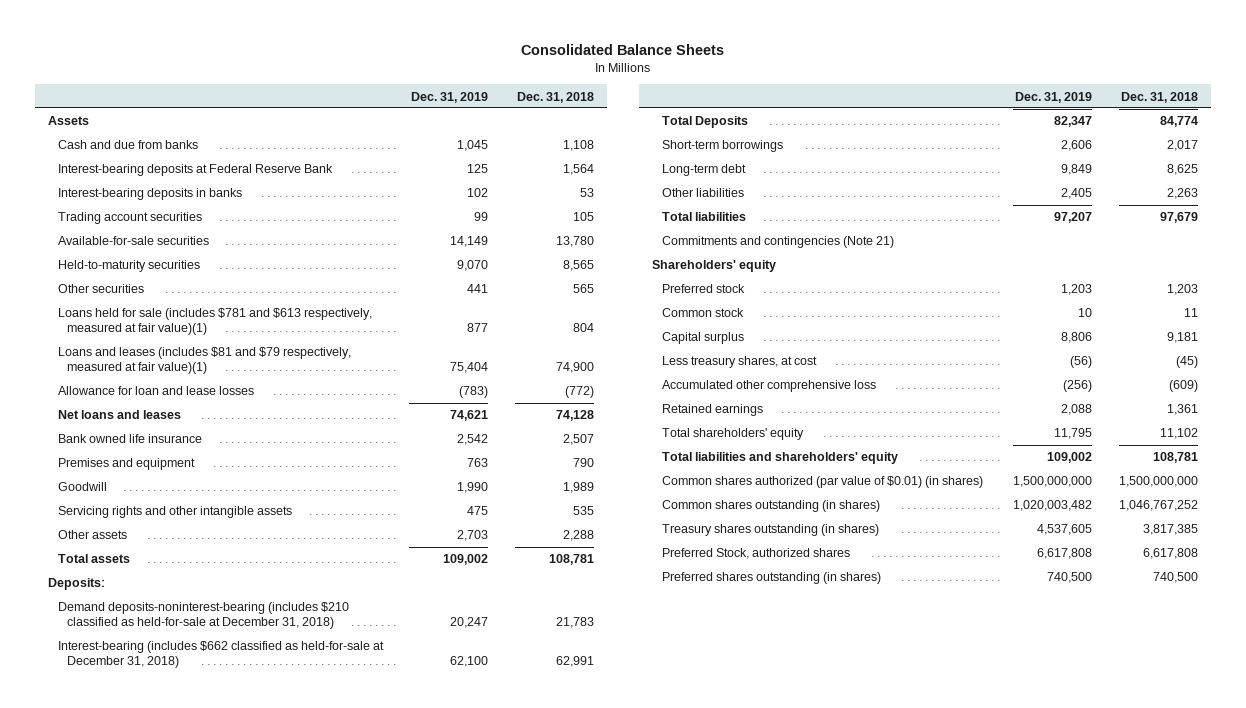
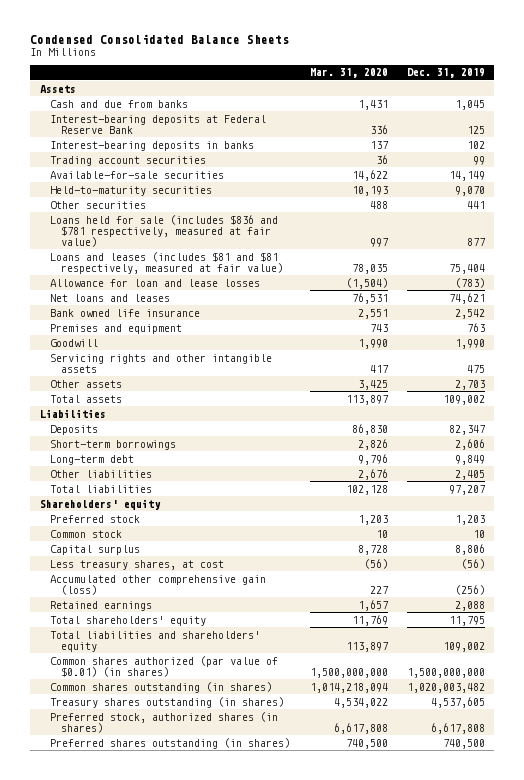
[521,43,725,55] Consolidated Balance Sheets -> [30,33,290,44] Condensed Consolidated Balance Sheets
[516,91,594,103] Dec. 31, 2018 -> none
none -> [309,68,388,79] Mar. 31, 2020
[57,308,372,336] Loans held for sale (includes $781 and $613 respectively, measured at fair value)(1) -> [50,214,279,247] Loans held for sale (includes $836 and $781 respectively, measured at fair value)
[57,347,351,375] Loans and leases (includes $81 and $79 respectively, measured at fair value)(1) -> [50,251,284,274] Loans and leases (includes $81 and $81 respectively, measured at fair value)
[48,578,106,591] Deposits: -> none
[57,602,349,630] Demand deposits-noninterest-bearing (includes $210 classified as held-for-sale at December 31, 2018) -> none
[57,641,384,669] Interest-bearing (includes $662 classified as held-for-sale at December 31, 2018) -> none
none -> [39,408,106,418] Liabilities
[661,116,748,129] Total Deposits -> [50,424,99,435] Deposits
[661,236,894,249] Commitments and contingencies (Note 21) -> none
[661,380,876,393] Accumulated other comprehensive loss -> [50,574,267,595] Accumulated other comprehensive gain (loss)
[661,548,850,560] Preferred Stock, authorized shares -> [50,711,279,733] Preferred stock, authorized shares (in shares)

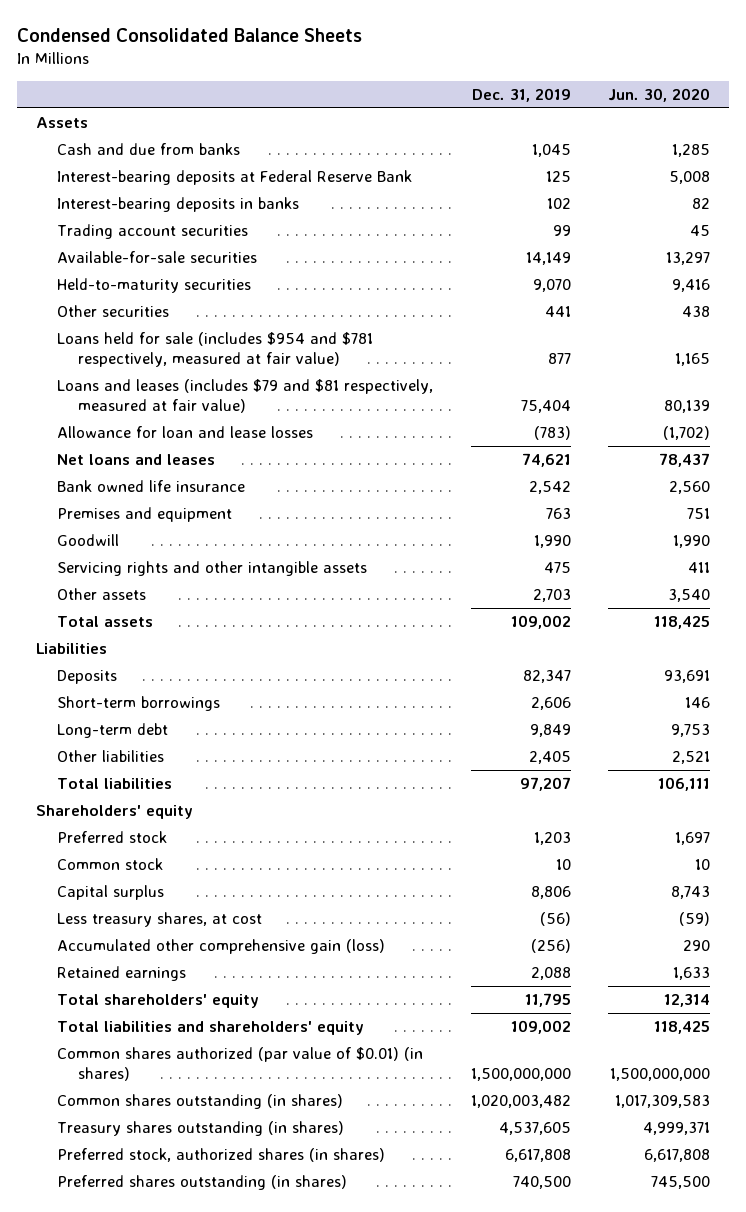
[309,68,388,79] Mar. 31, 2020 -> none
none -> [608,87,711,102] Jun. 30, 2020
[50,214,279,247] Loans held for sale (includes $836 and $781 respectively, measured at fair value) -> [57,332,374,367] Loans held for sale (includes $954 and $781 respectively, measured at fair value)
[50,251,284,274] Loans and leases (includes $81 and $81 respectively, measured at fair value) -> [57,379,434,413] Loans and leases (includes $79 and $81 respectively, measured at fair value)

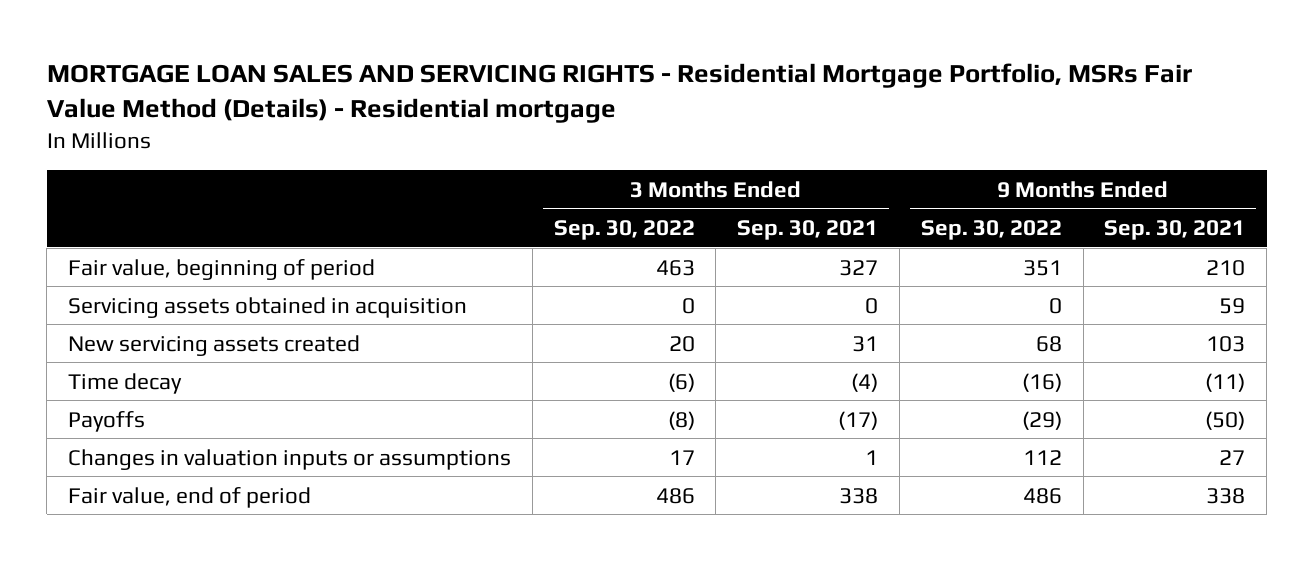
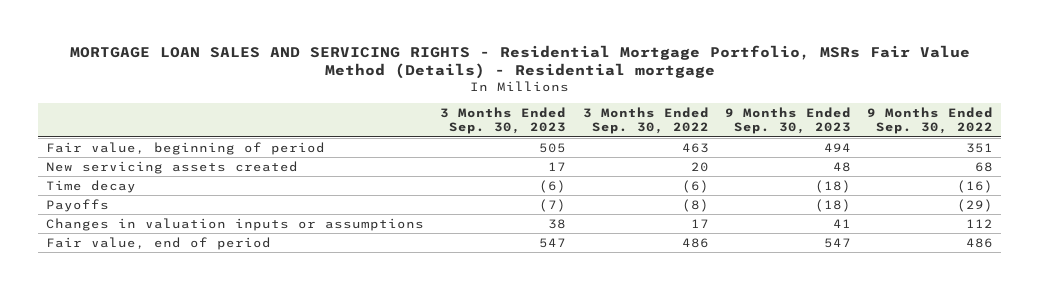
[737,220,879,241] Sep. 30, 2021 -> none
[1104,220,1246,241] Sep. 30, 2021 -> none
none -> [440,107,567,135] 3 Months Ended Sep. 30, 2023
none -> [724,107,851,135] 9 Months Ended Sep. 30, 2023
[67,296,467,318] Servicing assets obtained in acquisition -> none

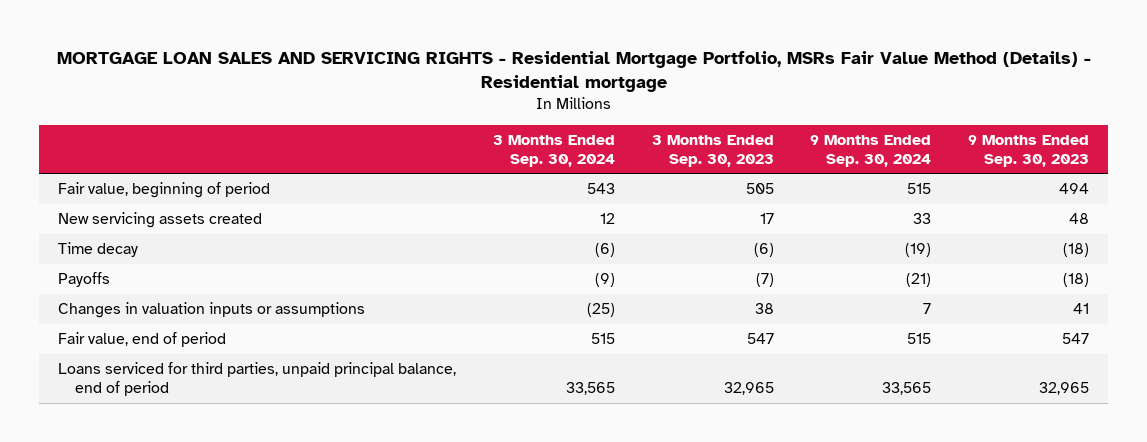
[582,107,709,135] 3 Months Ended Sep. 30, 2022 -> none
[867,107,994,135] 9 Months Ended Sep. 30, 2022 -> none
none -> [492,134,615,167] 3 Months Ended Sep. 30, 2024
none -> [810,134,932,167] 9 Months Ended Sep. 30, 2024
none -> [57,362,456,397] Loans serviced for third parties, unpaid principal balance, end of period

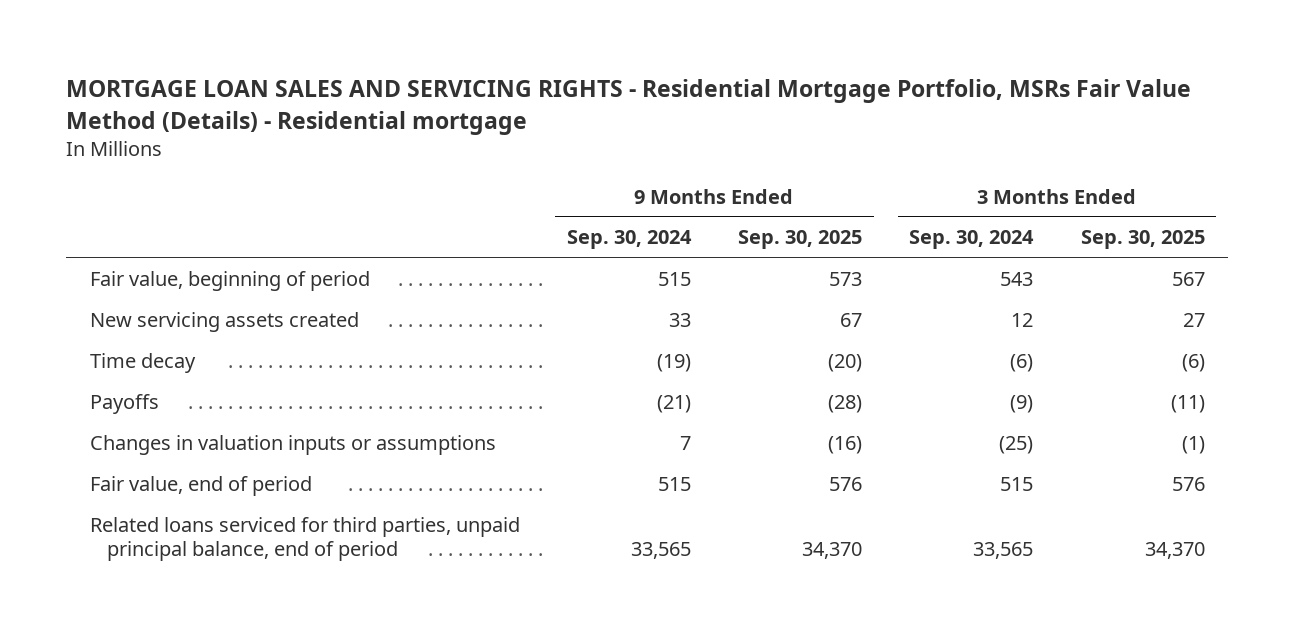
[651,134,774,167] 3 Months Ended Sep. 30, 2023 -> none
[968,134,1090,167] 9 Months Ended Sep. 30, 2023 -> none
none -> [738,230,863,250] Sep. 30, 2025
none -> [1080,230,1205,250] Sep. 30, 2025
[57,362,456,397] Loans serviced for third parties, unpaid principal balance, end of period -> [89,516,520,562] Related loans serviced for third parties, unpaid principal balance, end of period

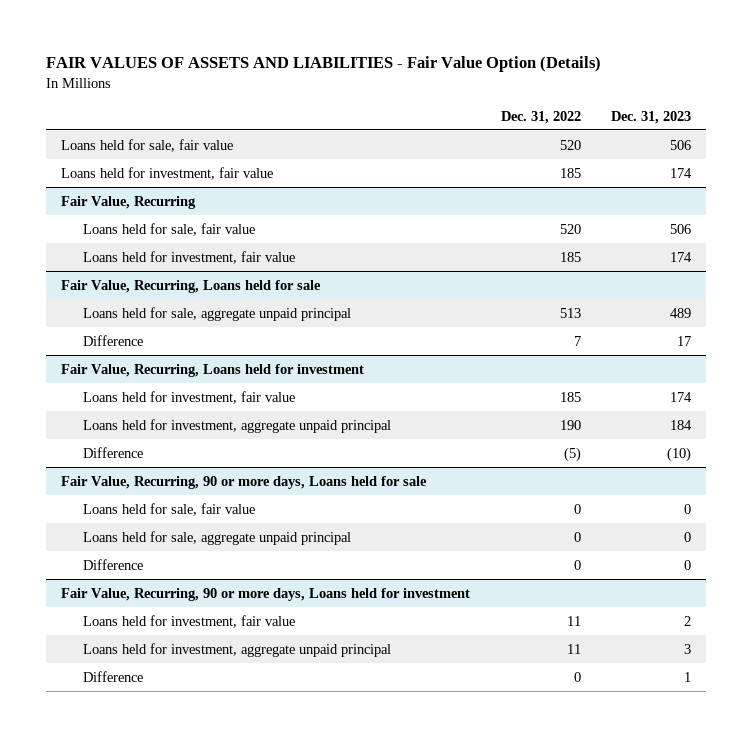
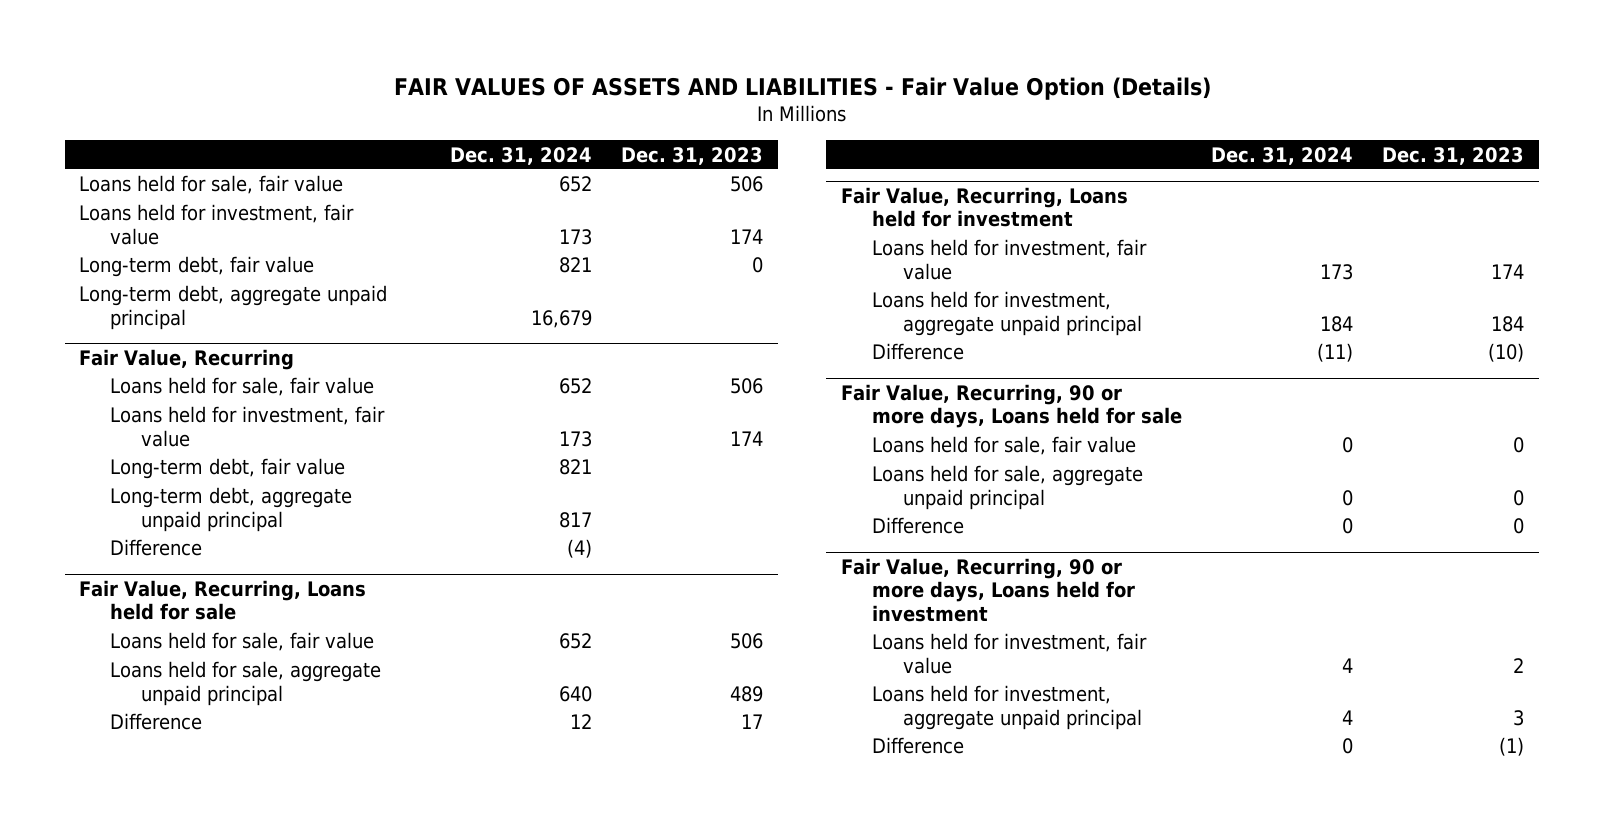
[500,110,581,124] Dec. 31, 2022 -> none
none -> [449,146,592,165] Dec. 31, 2024
none -> [79,256,315,278] Long-term debt, fair value
none -> [79,285,388,330] Long-term debt, aggregate unpaid principal
none -> [110,458,346,480] Long-term debt, fair value
none -> [110,487,353,532] Long-term debt, aggregate unpaid principal
none -> [110,539,203,557] Difference
none -> [110,632,375,652] Loans held for sale, fair value
[683,671,691,682] 1 -> [1499,737,1525,757] (1)

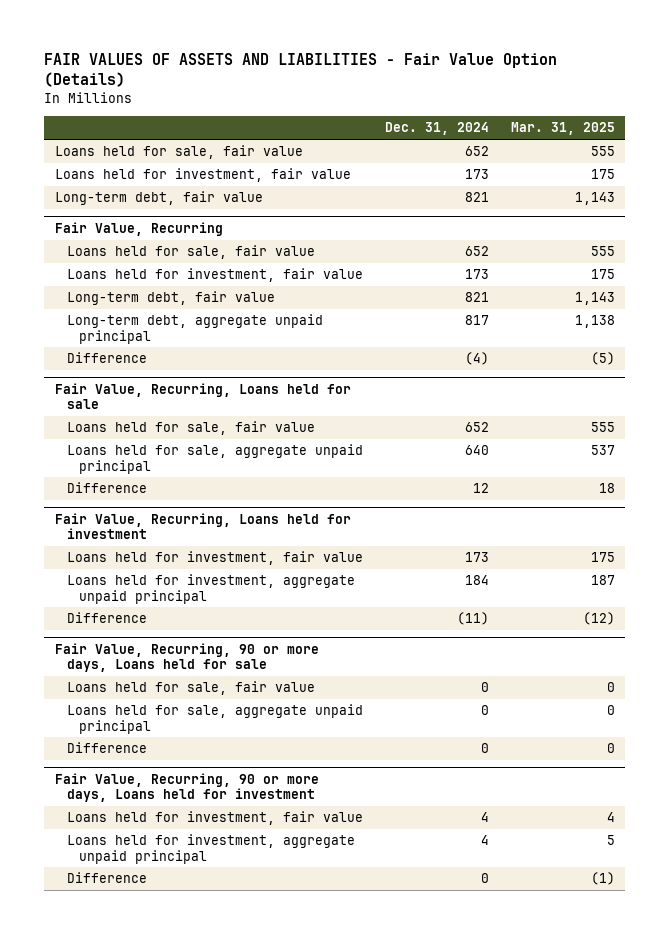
[621,146,764,165] Dec. 31, 2023 -> none
none -> [510,122,615,136] Mar. 31, 2025
[79,285,388,330] Long-term debt, aggregate unpaid principal -> none

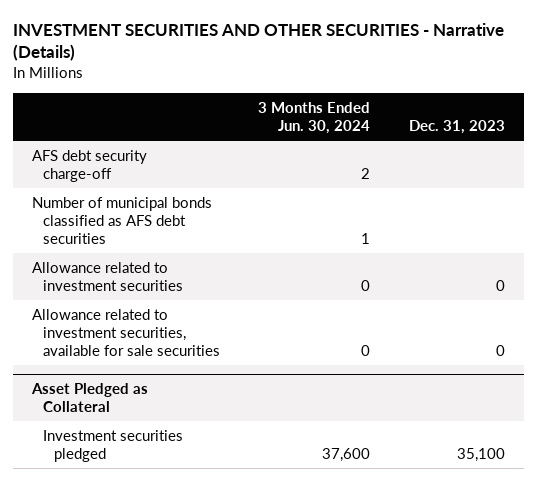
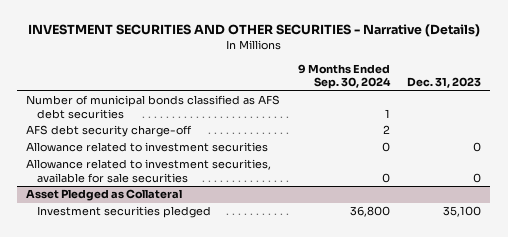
[258,101,371,134] 3 Months Ended Jun. 30, 2024 -> none
none -> [297,63,391,90] 9 Months Ended Sep. 30, 2024
[31,149,147,182] AFS debt security charge-off -> [26,125,193,138] AFS debt security charge-off

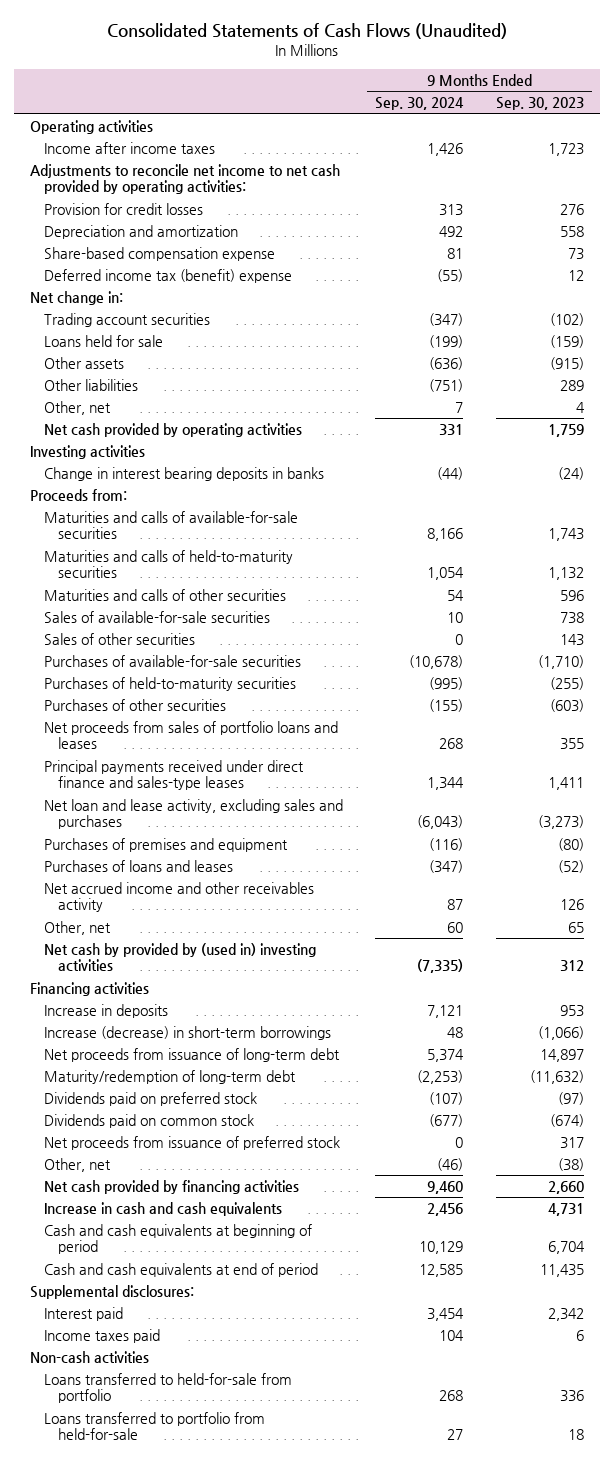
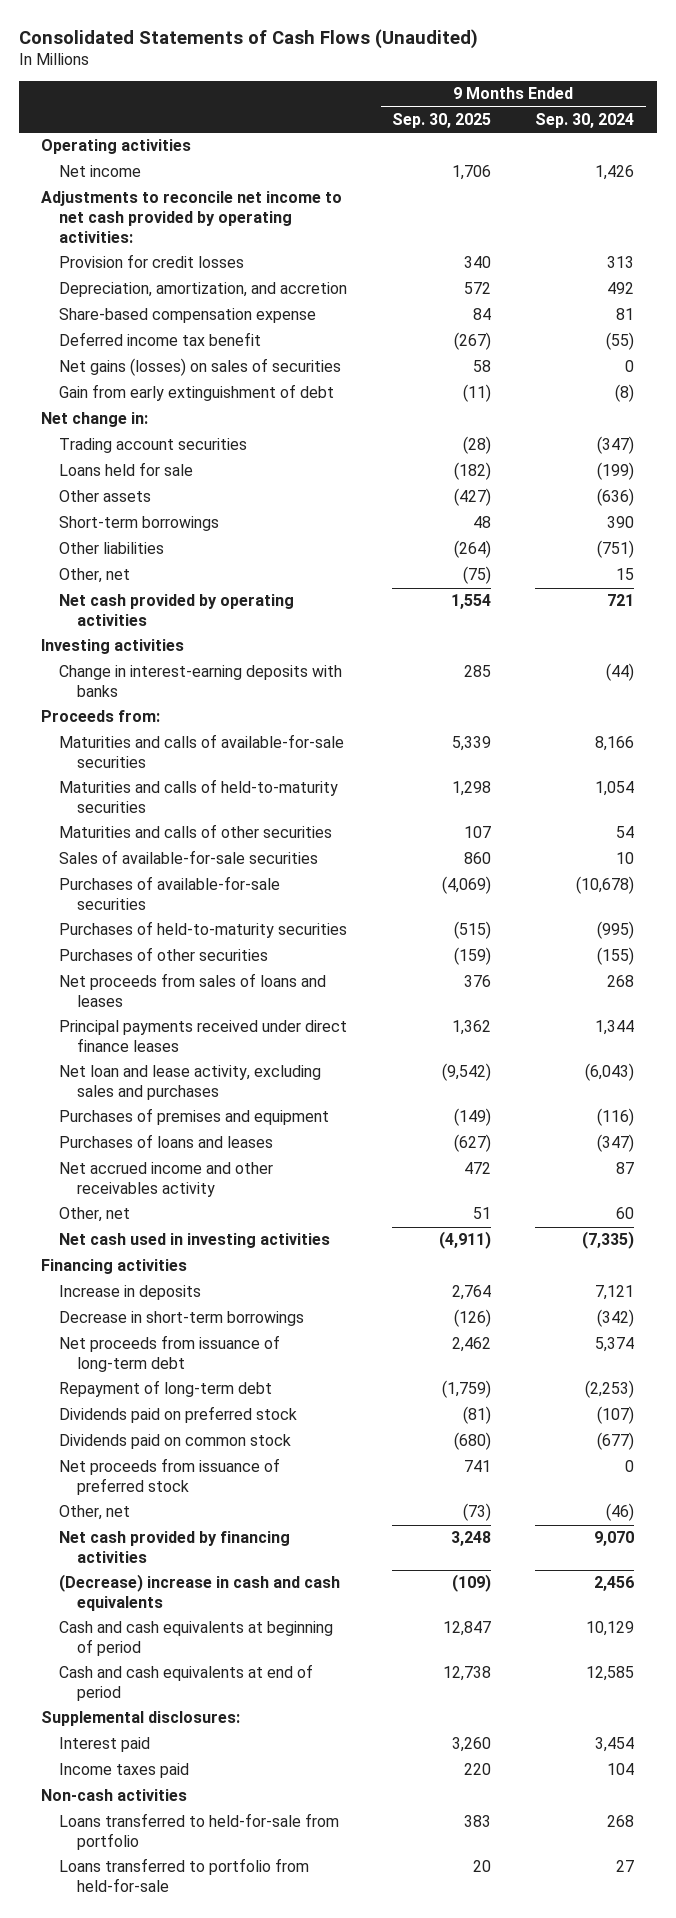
[495,97,584,111] Sep. 30, 2023 -> none
none -> [391,112,491,128] Sep. 30, 2025
[44,142,216,155] Income after income taxes -> [59,165,142,178] Net income
[44,225,239,240] Depreciation and amortization -> [59,282,348,298] Depreciation, amortization, and accretion
[44,269,293,284] Deferred income tax (benefit) expense -> [59,332,262,347] Deferred income tax benefit
none -> [59,358,342,377] Net gains (losses) on sales of securities
none -> [59,384,335,402] Gain from early extinguishment of debt
none -> [59,516,220,532] Short-term borrowings
[455,402,464,414] 7 -> [616,568,635,581] 15
[439,424,464,436] 331 -> [607,594,635,607] 721
[44,467,325,482] Change in interest bearing deposits in banks -> [59,665,343,697] Change in interest-earning deposits with banks
[44,633,196,646] Sales of other securities -> none
[44,721,339,750] Net proceeds from sales of portfolio loans and leases -> [59,973,327,1007] Net proceeds from sales of loans and leases
[44,760,305,791] Principal payments received under direct finance and sales-type leases -> [59,1020,348,1052] Principal payments received under direct finance leases
[44,943,317,972] Net cash by provided by (used in) investing activities -> [59,1233,331,1249] Net cash used in investing activities
[44,1026,332,1041] Increase (decrease) in short-term borrowings -> [59,1311,305,1327] Decrease in short-term borrowings
[447,1027,464,1039] 48 -> [597,1309,635,1328] (342)
[44,1070,297,1085] Maturity/redemption of long-term debt -> [59,1380,273,1398] Repayment of long-term debt
[427,1181,464,1195] 9,460 -> [594,1531,635,1547] 9,070
[44,1202,283,1217] Increase in cash and cash equivalents -> [59,1574,341,1611] (Decrease) increase in cash and cash equivalents

